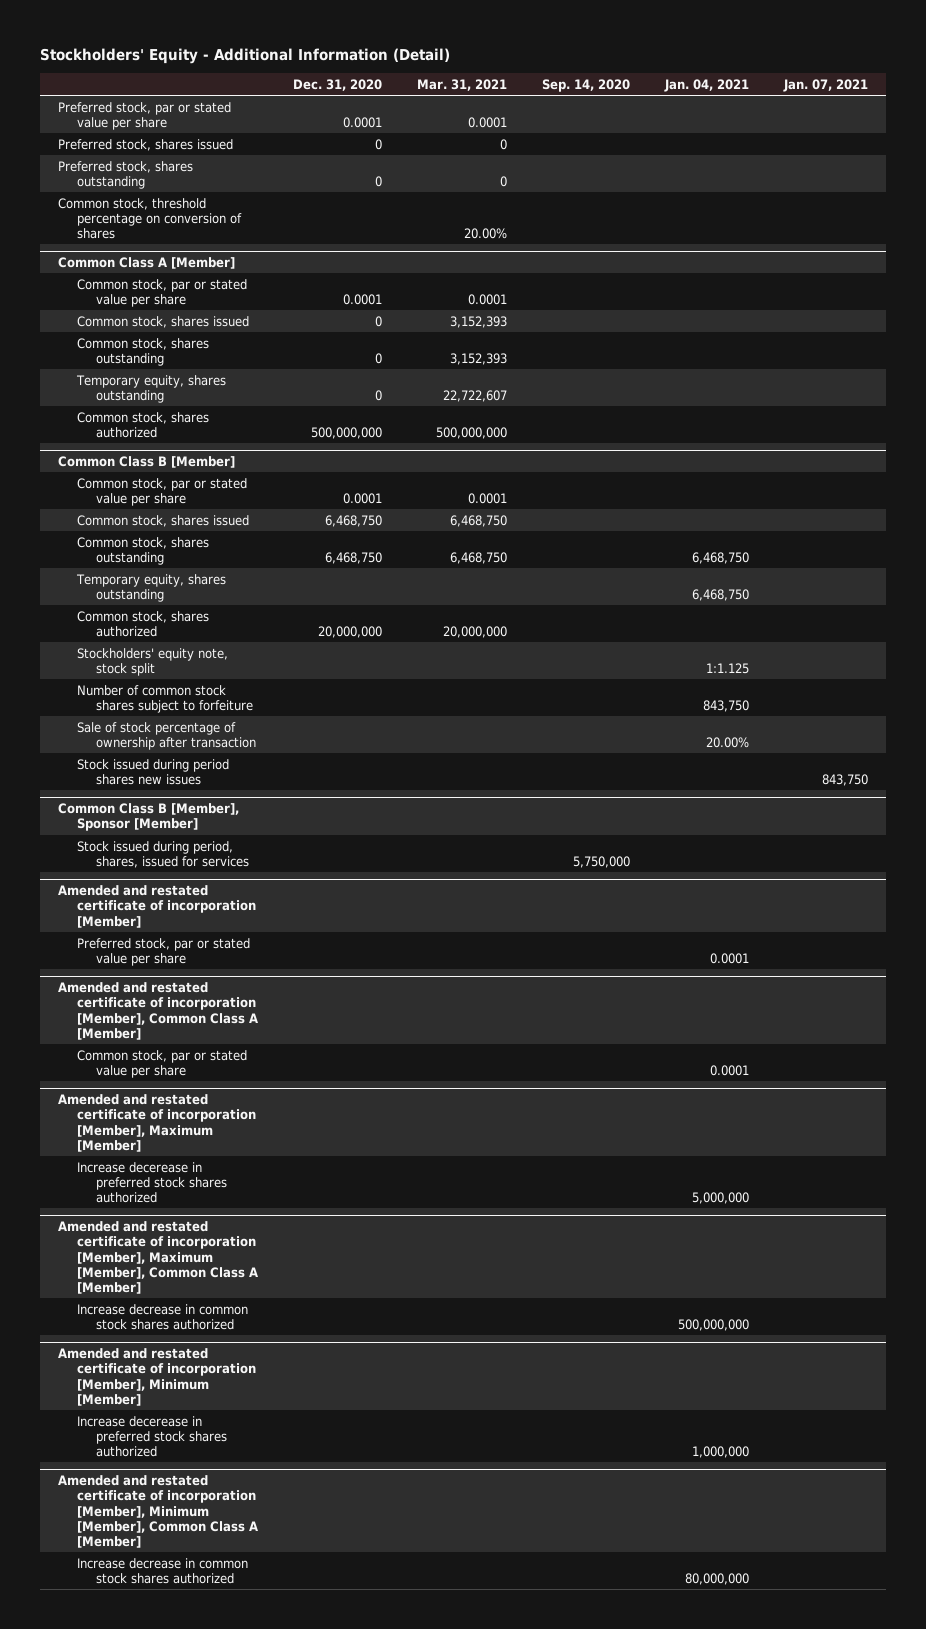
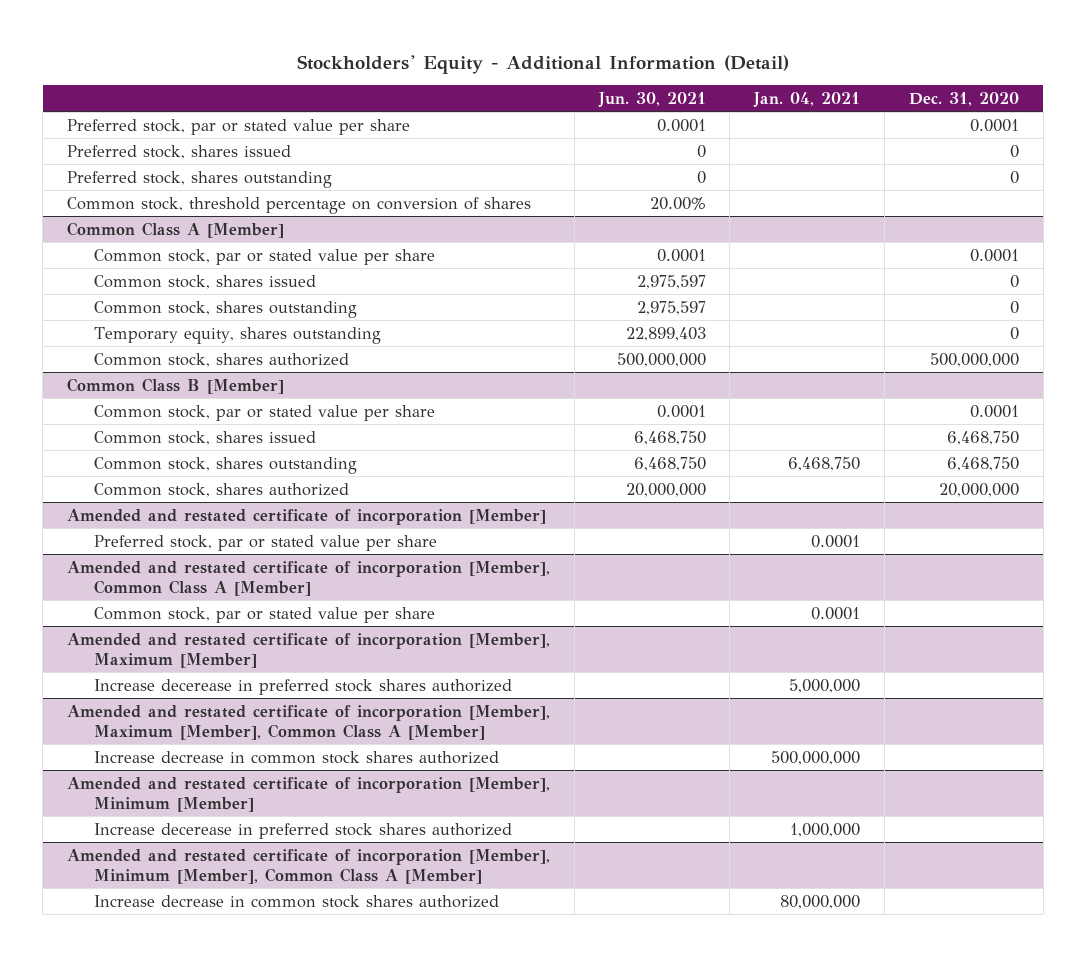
[416,78,507,91] Mar. 31, 2021 -> none
[542,78,631,92] Sep. 14, 2020 -> none
[783,78,869,92] Jan. 07, 2021 -> none
none -> [597,92,706,108] Jun. 30, 2021
[75,573,226,602] Temporary equity, shares outstanding -> none
[76,647,228,676] Stockholders' equity note, stock split -> none
[76,684,253,713] Number of common stock shares subject to forfeiture -> none
[76,721,256,750] Sale of stock percentage of ownership after transaction -> none
[76,758,229,785] Stock issued during period shares new issues -> none
[57,803,239,832] Common Class B [Member], Sponsor [Member] -> none
[76,840,249,868] Stock issued during period, shares, issued for services -> none

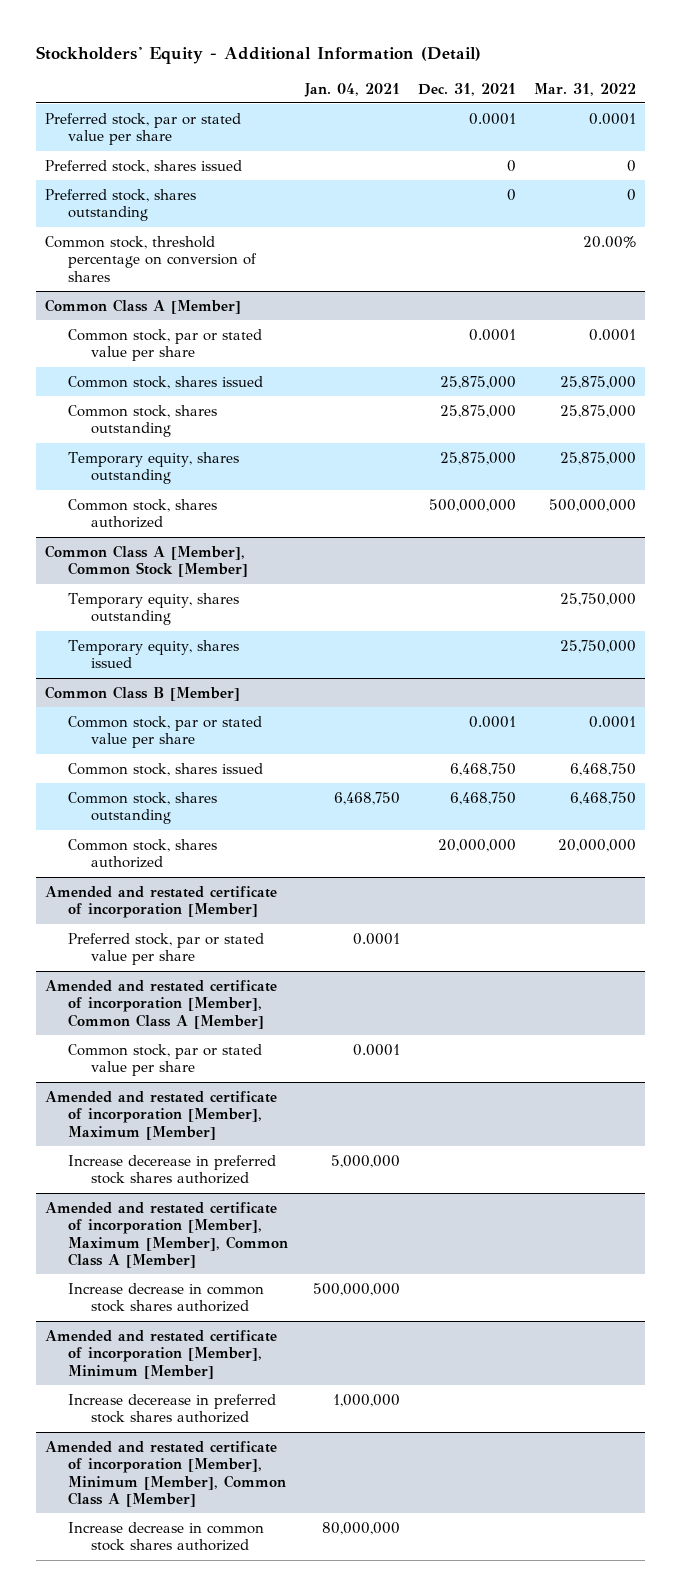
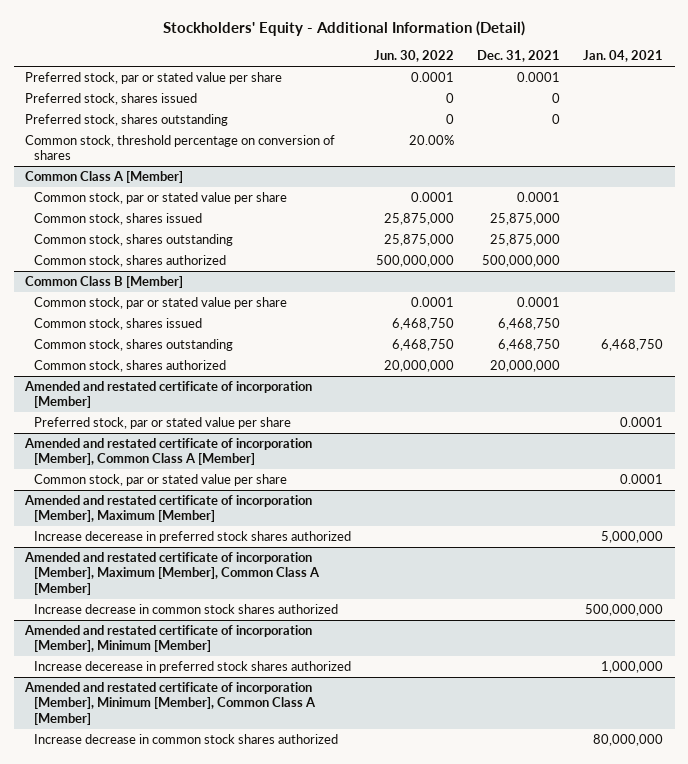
[533,82,636,96] Mar. 31, 2022 -> none
none -> [374,50,455,63] Jun. 30, 2022
[67,451,239,485] Temporary equity, shares outstanding -> none
[44,544,248,578] Common Class A [Member], Common Stock [Member] -> none
[67,592,239,626] Temporary equity, shares outstanding -> none
[67,639,239,669] Temporary equity, shares issued -> none

